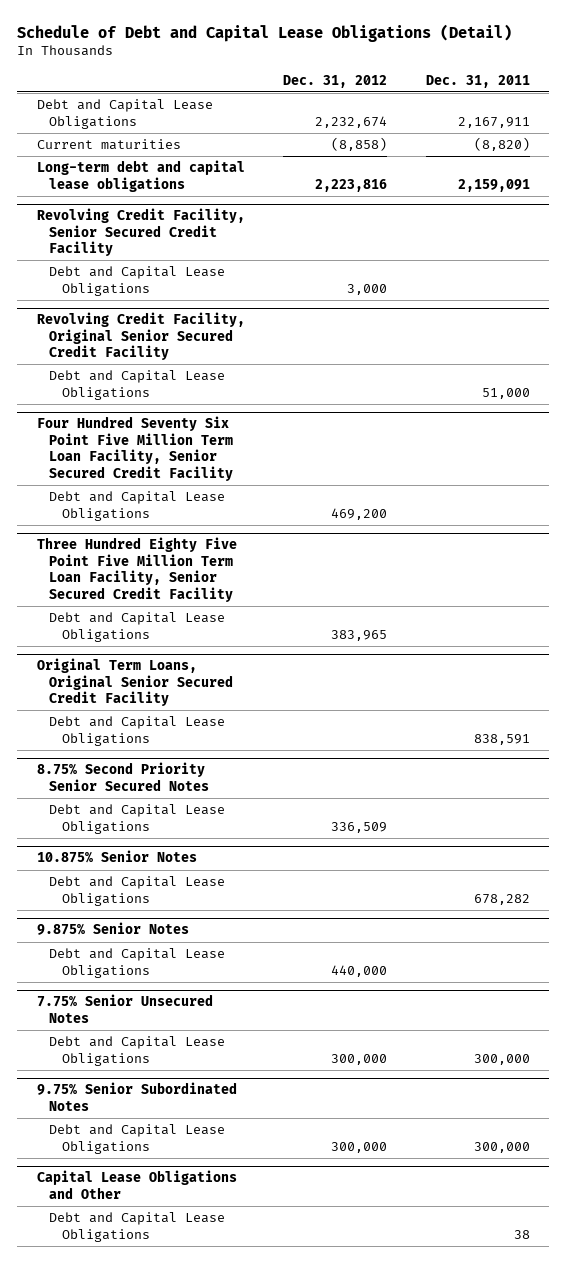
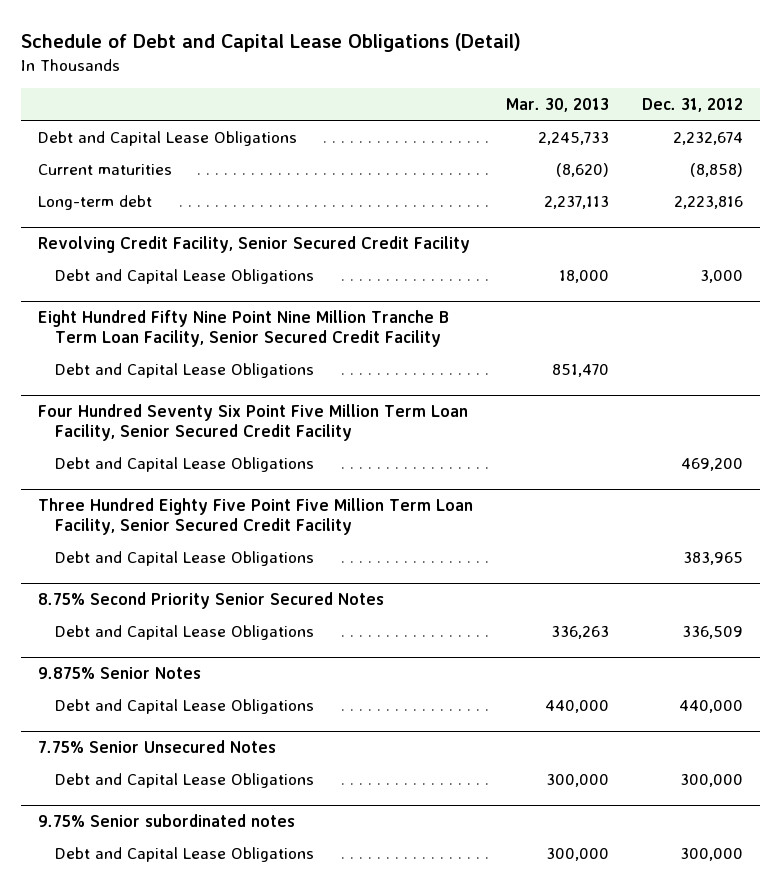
[426,74,531,88] Dec. 31, 2011 -> none
none -> [505,97,609,112] Mar. 30, 2013
[36,160,245,192] Long-term debt and capital lease obligations -> [37,194,152,210] Long-term debt
[36,312,245,361] Revolving Credit Facility, Original Senior Secured Credit Facility -> none
none -> [37,310,449,348] Eight Hundred Fifty Nine Point Nine Million Tranche B Term Loan Facility, Senior Secured Credit Facility
[36,658,234,707] Original Term Loans, Original Senior Secured Credit Facility -> none
[49,716,226,746] Debt and Capital Lease Obligations -> none
[36,850,197,864] 10.875% Senior Notes -> none
[49,876,226,906] Debt and Capital Lease Obligations -> none
[36,1082,237,1111] 9.75% Senior Subordinated Notes -> [37,814,295,828] 9.75% Senior subordinated notes
[36,1170,237,1199] Capital Lease Obligations and Other -> none
[49,1212,226,1242] Debt and Capital Lease Obligations -> none

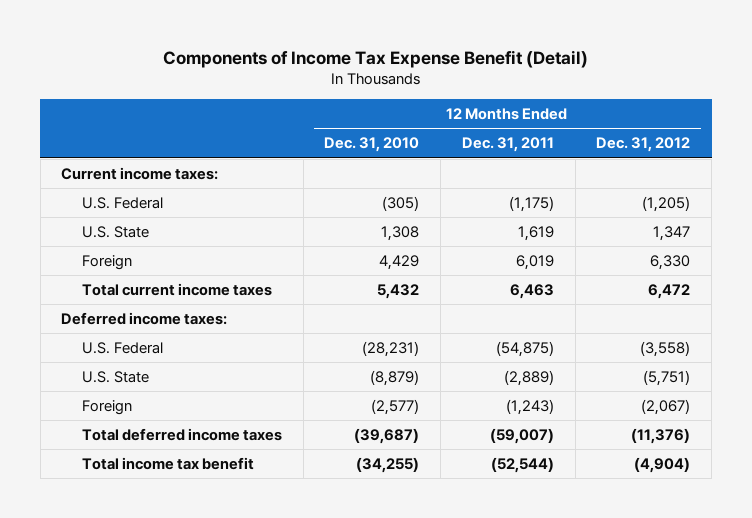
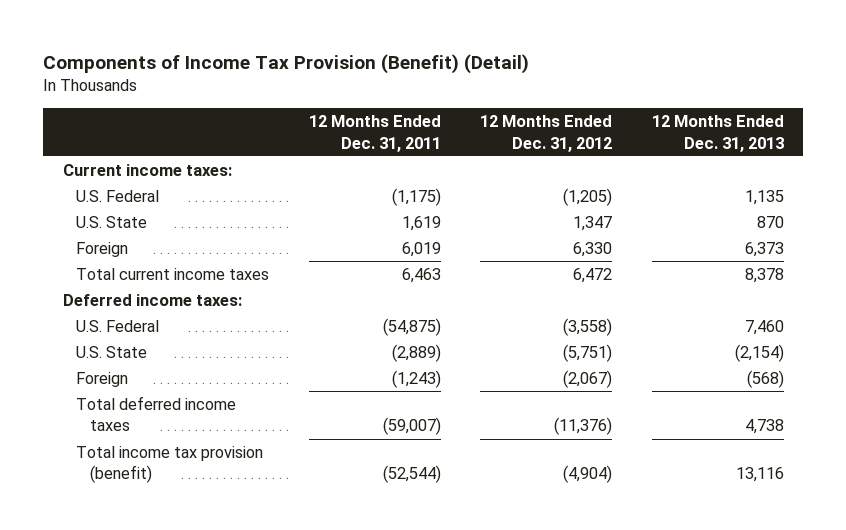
[162,49,588,68] Components of Income Tax Expense Benefit (Detail) -> [42,53,529,74] Components of Income Tax Provision (Benefit) (Detail)
[324,137,420,153] Dec. 31, 2010 -> none
none -> [651,114,784,152] 12 Months Ended Dec. 31, 2013
[82,457,255,471] Total income tax benefit -> [76,445,264,484] Total income tax provision (benefit)

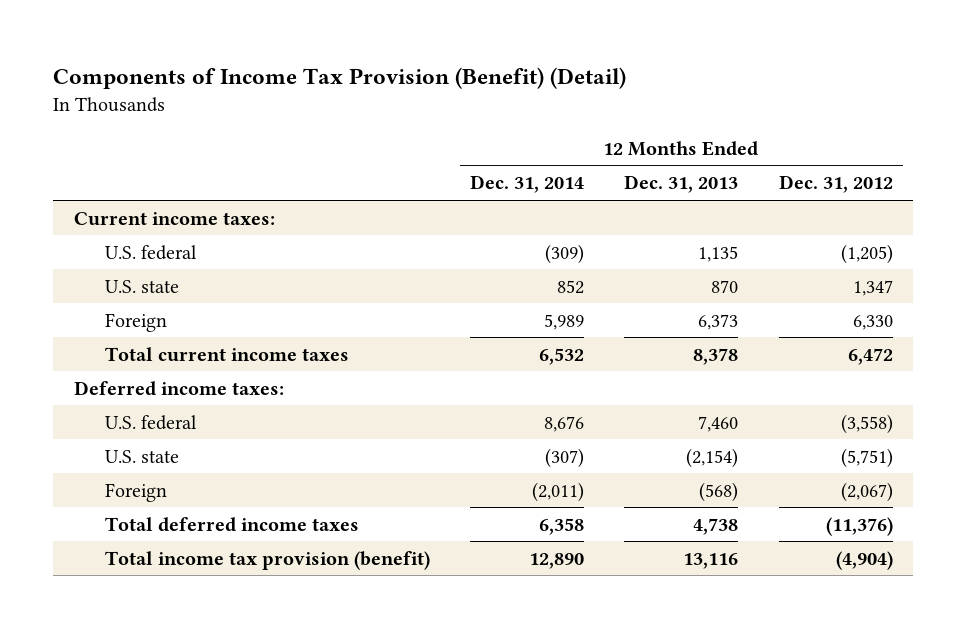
[308,114,441,152] 12 Months Ended Dec. 31, 2011 -> none
none -> [470,175,585,194] Dec. 31, 2014
[76,189,160,202] U.S. Federal -> [104,244,197,260] U.S. federal
[76,215,148,228] U.S. State -> [104,279,179,293] U.S. state
[76,319,160,332] U.S. Federal -> [104,414,197,430] U.S. federal
[76,345,148,358] U.S. State -> [104,449,179,463] U.S. state

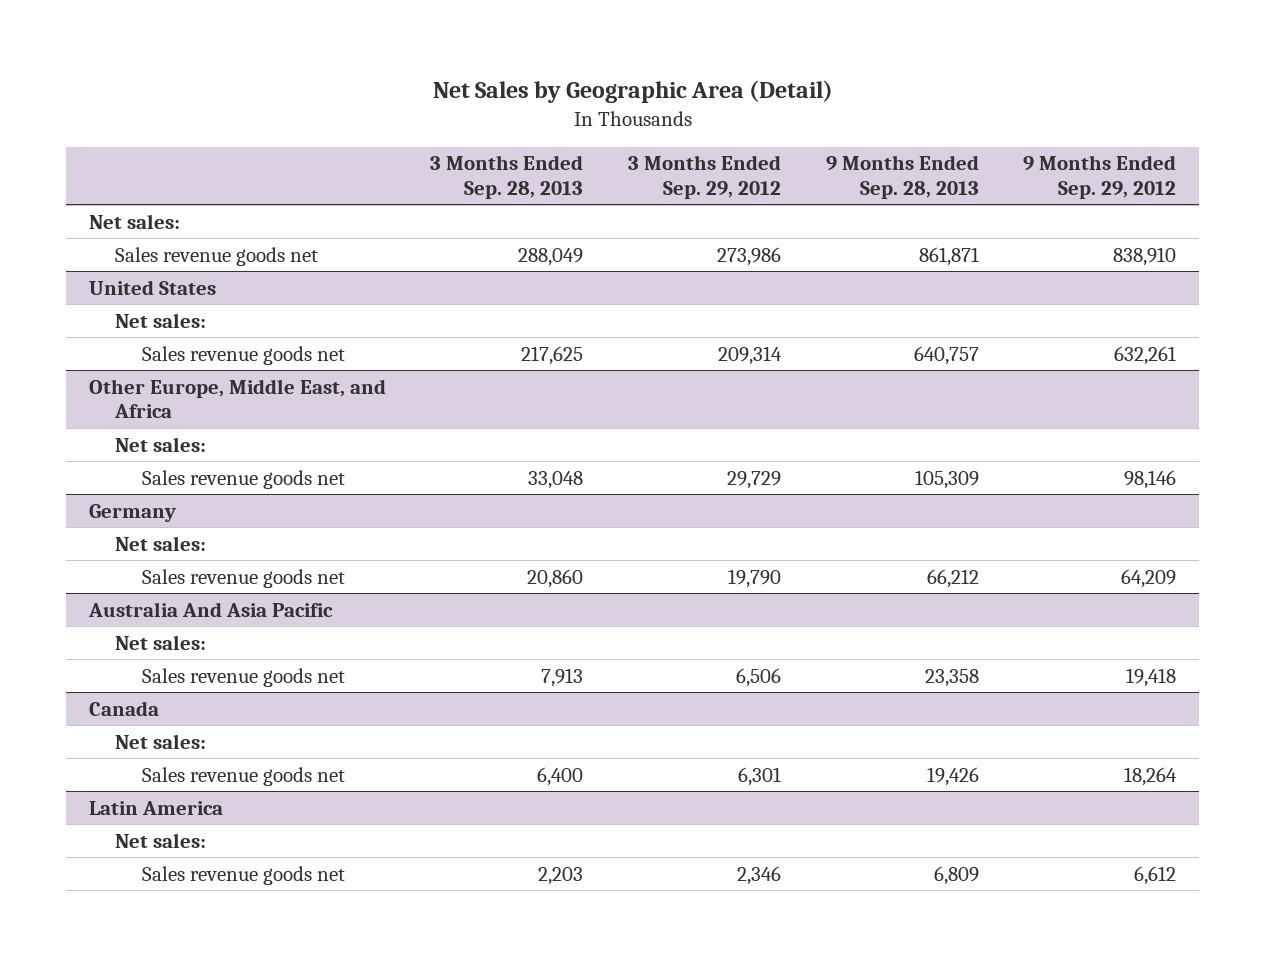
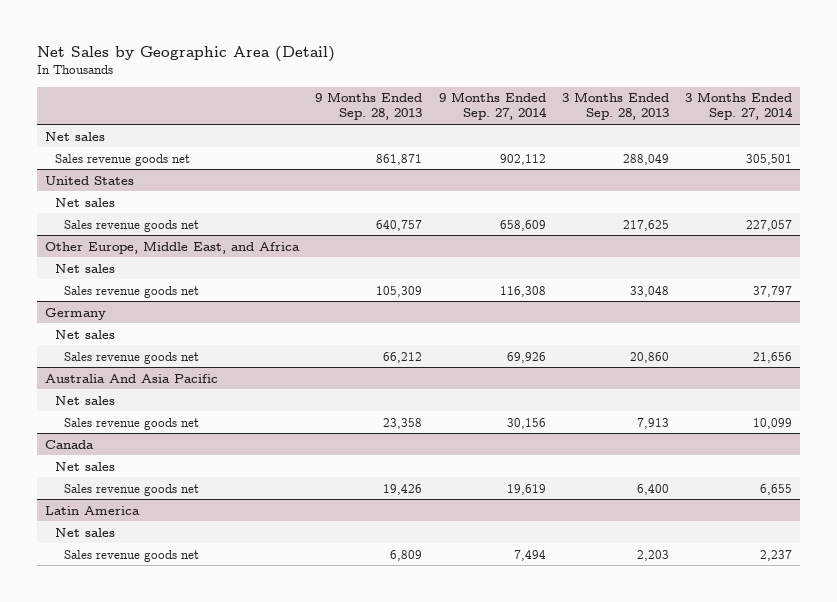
[628,155,782,199] 3 Months Ended Sep. 29, 2012 -> none
[1023,155,1177,199] 9 Months Ended Sep. 29, 2012 -> none
none -> [438,92,547,121] 9 Months Ended Sep. 27, 2014
none -> [685,92,794,121] 3 Months Ended Sep. 27, 2014
[88,213,180,229] Net sales: -> [44,131,105,141] Net sales
[115,312,207,328] Net sales: -> [54,197,115,207] Net sales
[115,436,207,452] Net sales: -> [54,263,115,273] Net sales
[115,535,207,551] Net sales: -> [54,329,115,339] Net sales
[115,634,207,650] Net sales: -> [54,395,115,405] Net sales
[115,733,207,749] Net sales: -> [54,461,115,471] Net sales
[115,832,207,848] Net sales: -> [54,527,115,537] Net sales

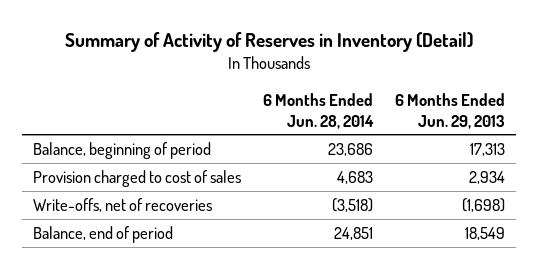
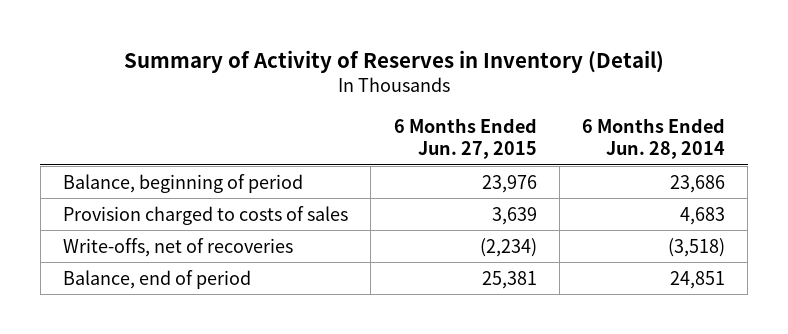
[395,92,506,129] 6 Months Ended Jun. 29, 2013 -> none
none -> [393,117,537,160] 6 Months Ended Jun. 27, 2015
[32,169,241,187] Provision charged to cost of sales -> [63,205,349,225] Provision charged to costs of sales

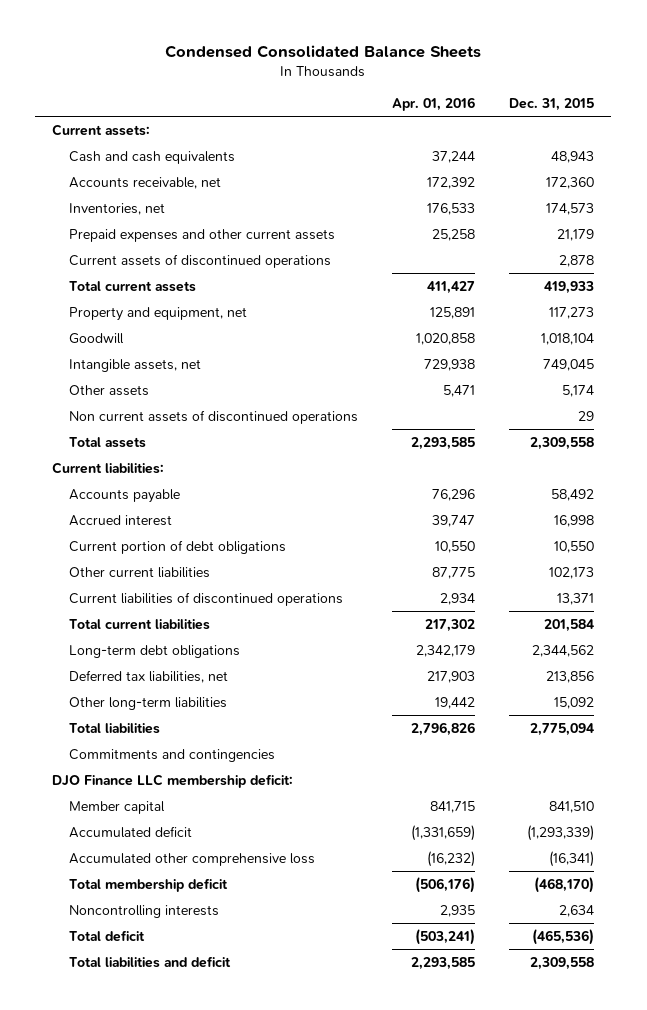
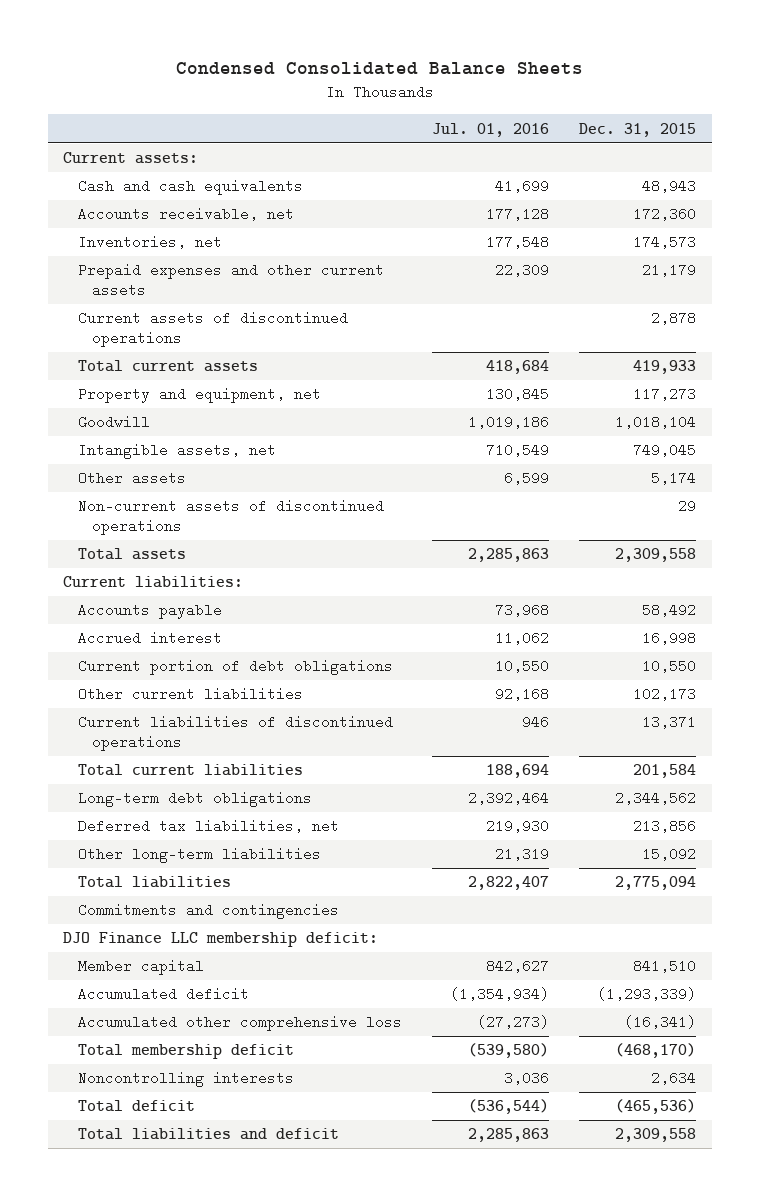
[391,97,475,112] Apr. 01, 2016 -> none
none -> [432,122,550,137] Jul. 01, 2016
[68,409,358,424] Non current assets of discontinued operations -> [77,499,384,536] Non-current assets of discontinued operations

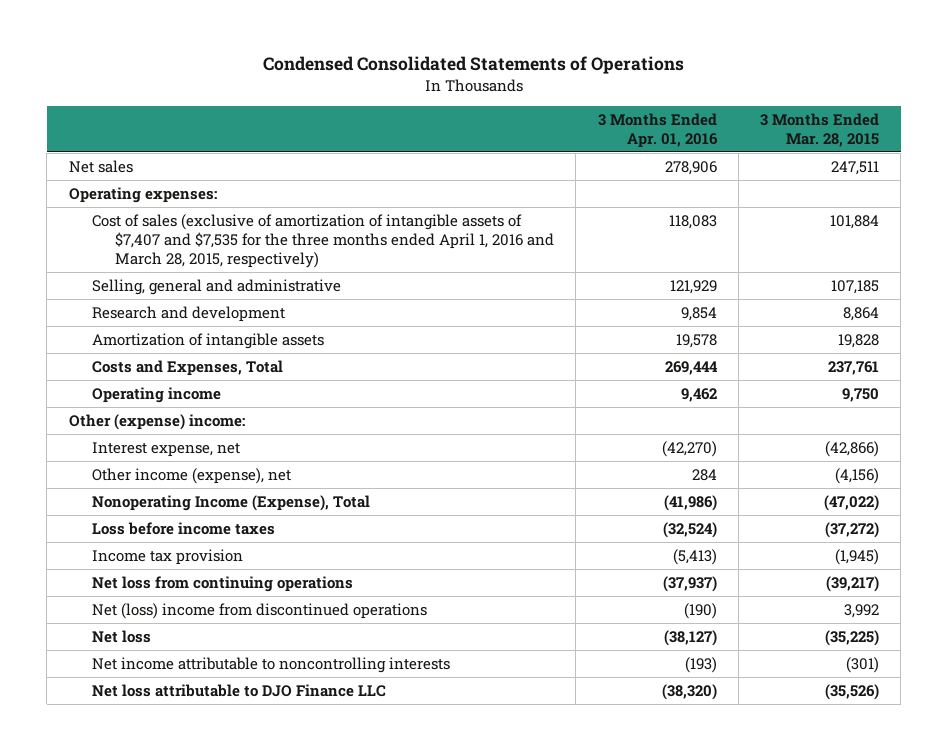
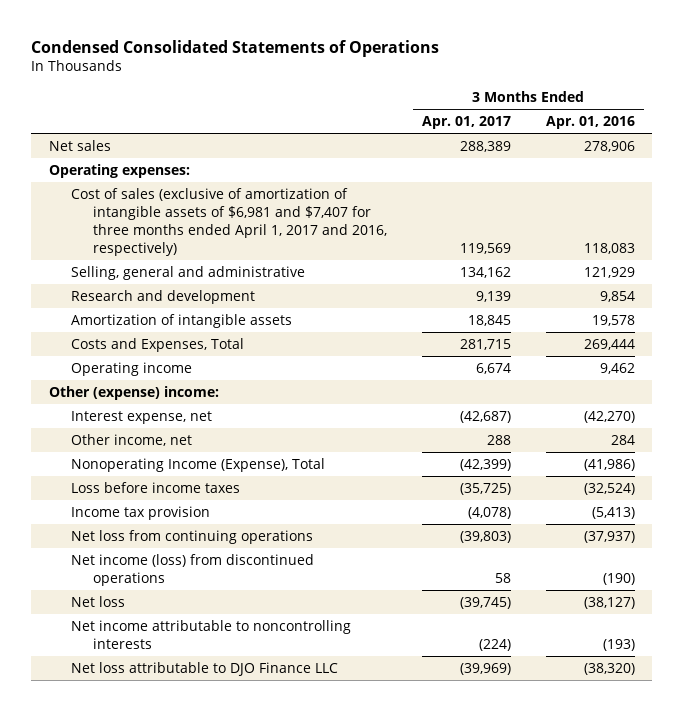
[759,112,879,147] 3 Months Ended Mar. 28, 2015 -> none
none -> [421,116,511,130] Apr. 01, 2017
[91,213,555,268] Cost of sales (exclusive of amortization of intangible assets of $7,407 and $7,535 for the three months ended April 1, 2016 and March 28, 2015, respectively) -> [70,187,387,256] Cost of sales (exclusive of amortization of intangible assets of $6,981 and $7,407 for three months ended April 1, 2017 and 2016, respectively)
[91,467,291,484] Other income (expense), net -> [70,433,192,446] Other income, net
[91,602,427,619] Net (loss) income from discontinued operations -> [70,553,314,586] Net income (loss) from discontinued operations

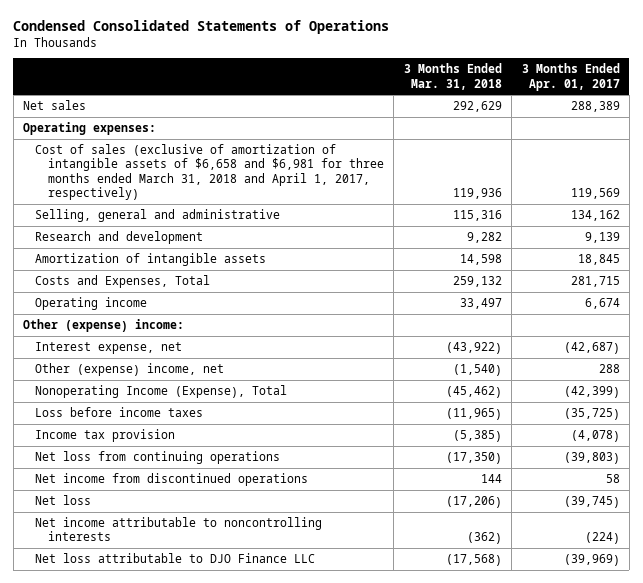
[545,116,635,130] Apr. 01, 2016 -> none
none -> [403,63,502,90] 3 Months Ended Mar. 31, 2018
[70,187,387,256] Cost of sales (exclusive of amortization of intangible assets of $6,981 and $7,407 for three months ended April 1, 2017 and 2016, respectively) -> [35,143,384,201] Cost of sales (exclusive of amortization of intangible assets of $6,658 and $6,981 for three months ended March 31, 2018 and April 1, 2017, respectively)
[70,433,192,446] Other income, net -> [35,362,225,376] Other (expense) income, net
[70,553,314,586] Net income (loss) from discontinued operations -> [35,472,309,486] Net income from discontinued operations

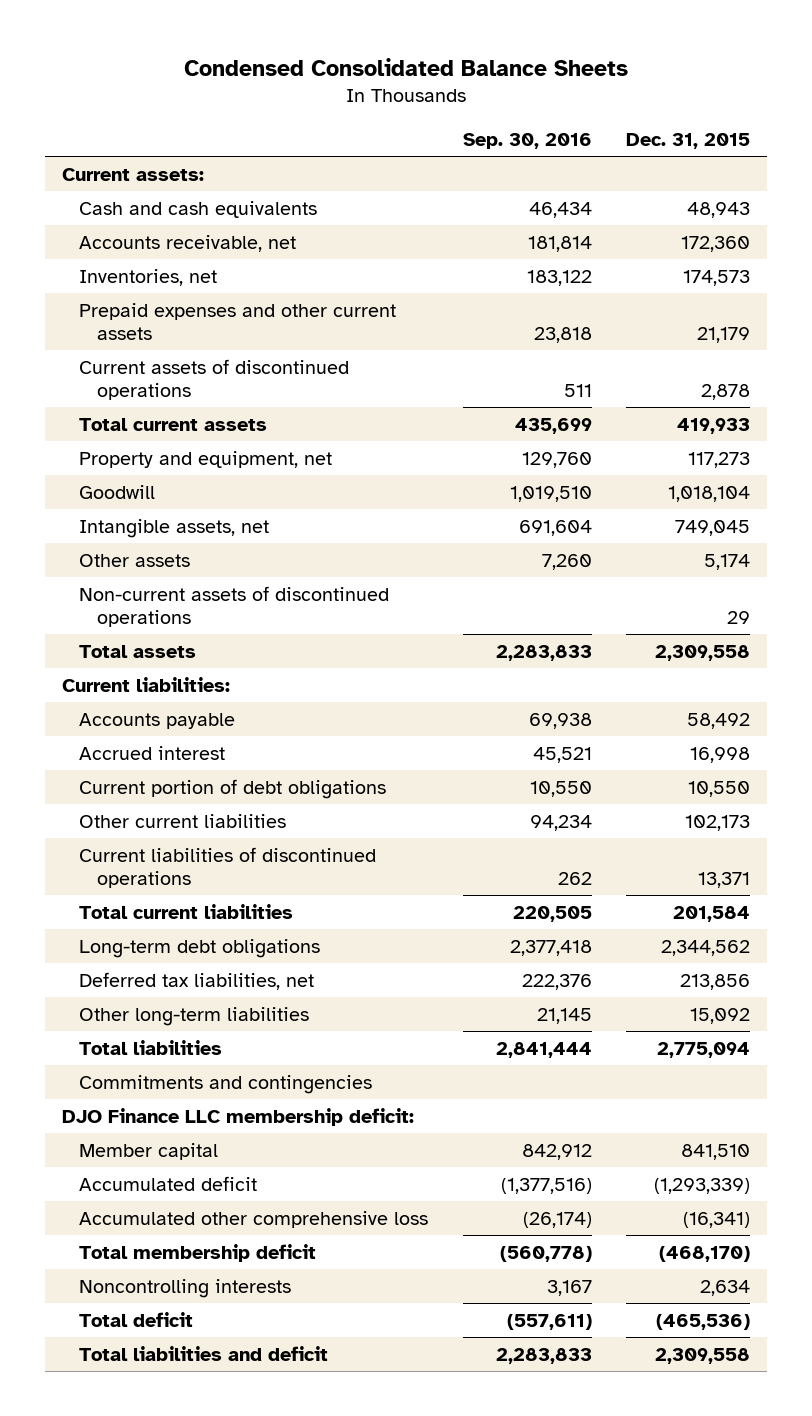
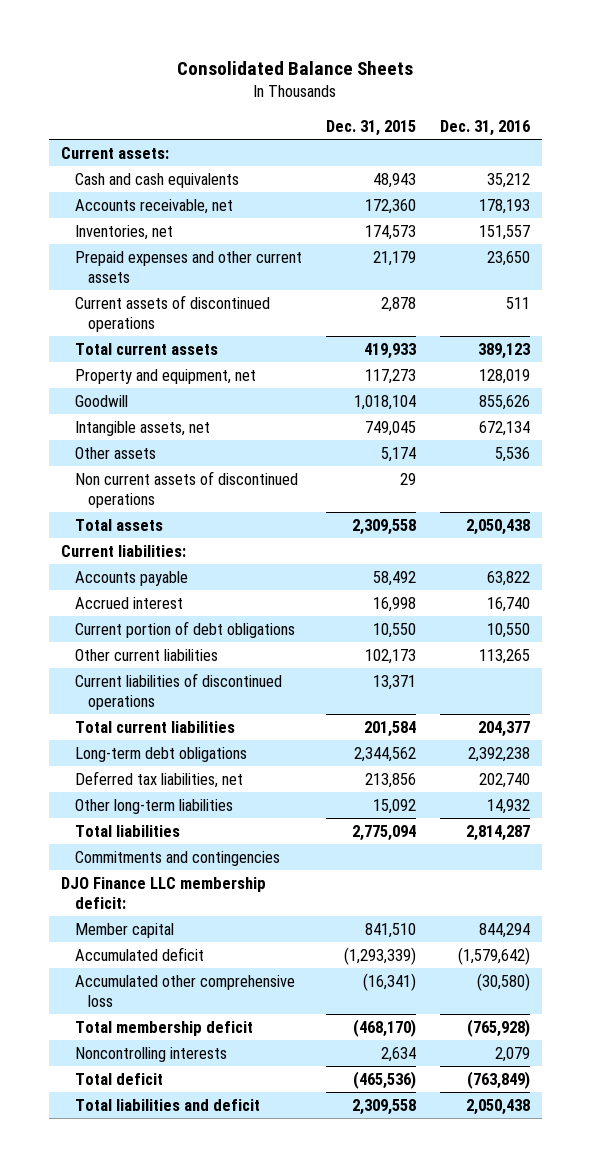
[183,57,628,76] Condensed Consolidated Balance Sheets -> [177,60,414,75] Consolidated Balance Sheets
[462,133,592,150] Sep. 30, 2016 -> none
none -> [439,120,530,137] Dec. 31, 2016
[79,585,390,627] Non-current assets of discontinued operations -> [74,470,298,508] Non current assets of discontinued operations

